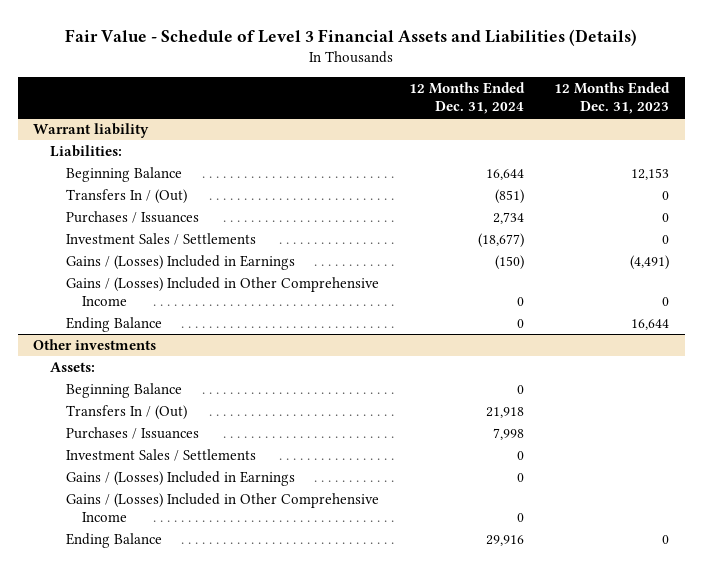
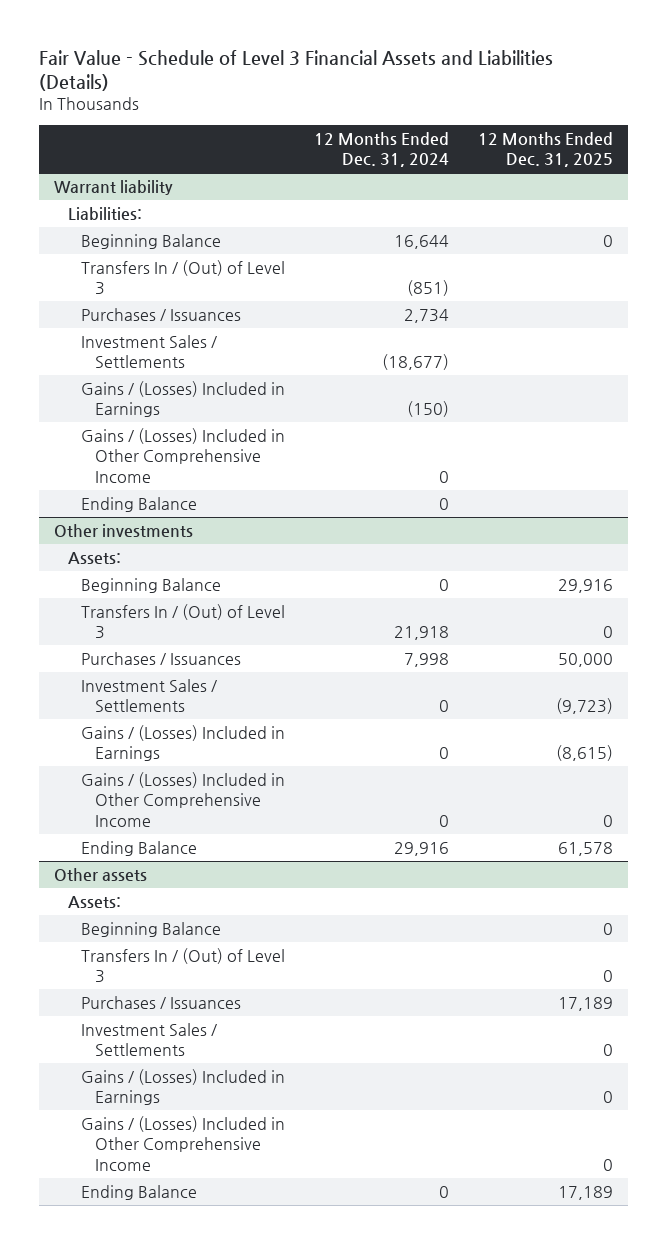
[554,81,671,115] 12 Months Ended Dec. 31, 2023 -> none
none -> [478,131,614,168] 12 Months Ended Dec. 31, 2025
[65,188,187,204] Transfers In / (Out) -> [81,260,286,296] Transfers In / (Out) of Level 3
[65,404,187,420] Transfers In / (Out) -> [81,604,286,640] Transfers In / (Out) of Level 3
none -> [53,868,147,882] Other assets
none -> [67,896,121,909] Assets:
none -> [81,922,222,938] Beginning Balance
none -> [81,948,286,984] Transfers In / (Out) of Level 3
none -> [81,996,242,1010] Purchases / Issuances
none -> [81,1023,218,1057] Investment Sales / Settlements
none -> [81,1069,286,1106] Gains / (Losses) Included in Earnings
none -> [81,1116,286,1171] Gains / (Losses) Included in Other Comprehensive Income
none -> [81,1185,198,1201] Ending Balance

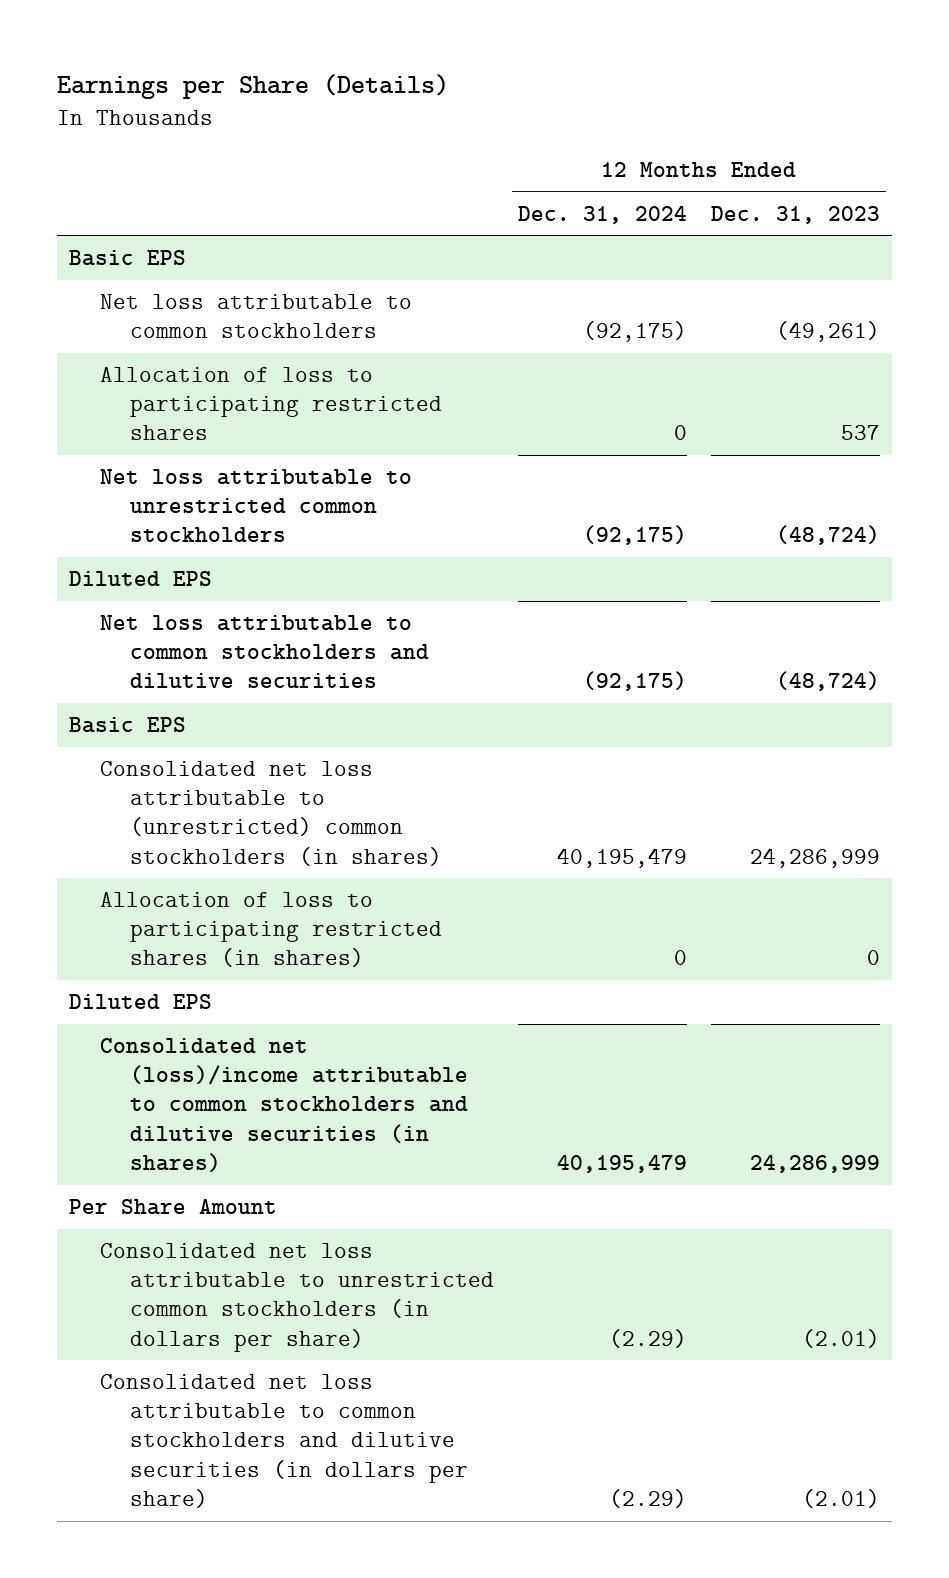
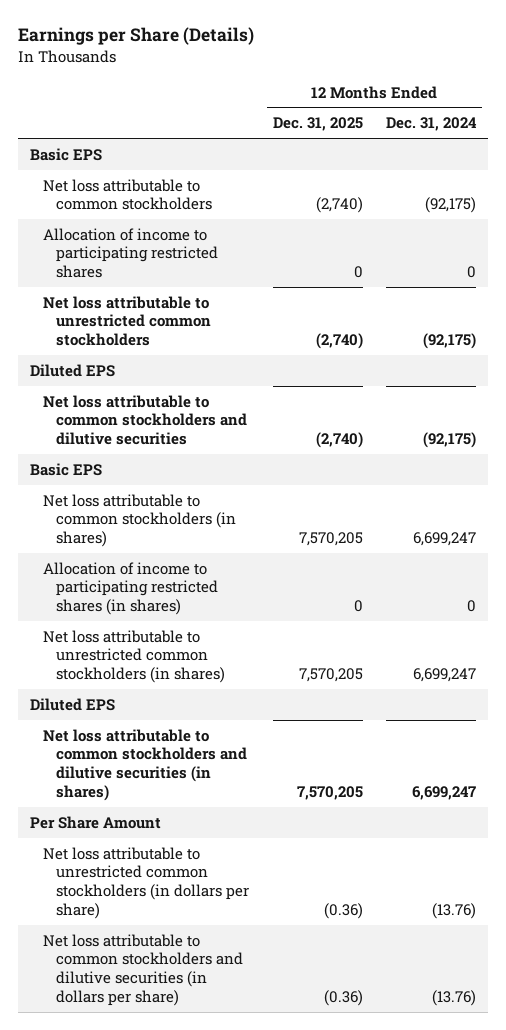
[711,205,881,224] Dec. 31, 2023 -> none
none -> [272,117,363,132] Dec. 31, 2025
[99,366,443,441] Allocation of loss to participating restricted shares -> [42,227,219,279] Allocation of income to participating restricted shares
[99,760,443,866] Consolidated net loss attributable to (unrestricted) common stockholders (in shares) -> [42,493,237,548] Net loss attributable to common stockholders (in shares)
[557,847,688,868] 40,195,479 -> [412,532,476,547] 6,699,247
[99,891,443,968] Allocation of loss to participating restricted shares (in shares) -> [42,561,219,616] Allocation of income to participating restricted shares (in shares)
none -> [42,629,226,684] Net loss attributable to unrestricted common stockholders (in shares)
[99,1037,469,1172] Consolidated net (loss)/income attributable to common stockholders and dilutive securities (in shares) -> [42,728,248,801] Net loss attributable to common stockholders and dilutive securities (in shares)
[557,1154,688,1173] 40,195,479 -> [411,785,476,800] 6,699,247
[99,1242,495,1352] Consolidated net loss attributable to unrestricted common stockholders (in dollars per share) -> [42,846,250,919] Net loss attributable to unrestricted common stockholders (in dollars per share)
[609,1328,688,1348] (2.29) -> [431,902,476,919] (13.76)
[99,1373,469,1508] Consolidated net loss attributable to common stockholders and dilutive securities (in dollars per share) -> [42,933,244,1006] Net loss attributable to common stockholders and dilutive securities (in dollars per share)
[609,1488,688,1508] (2.29) -> [431,989,476,1006] (13.76)

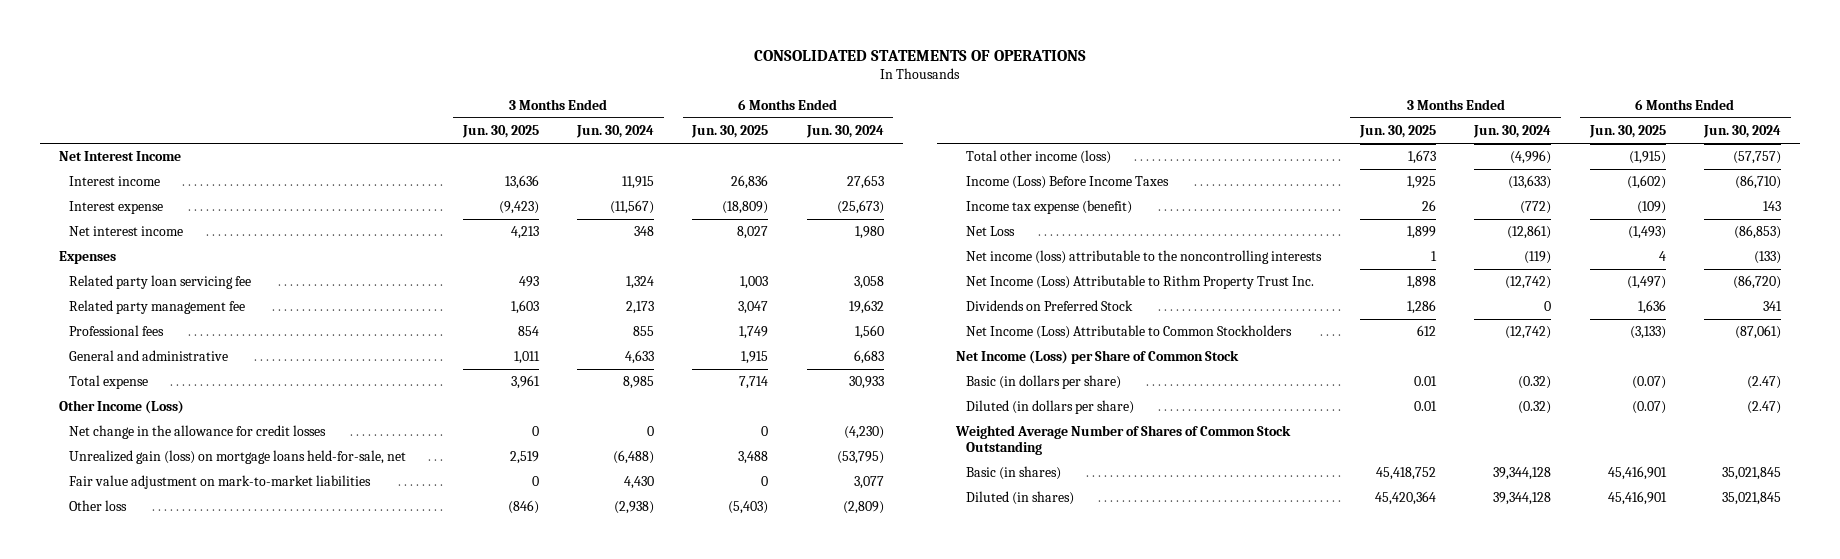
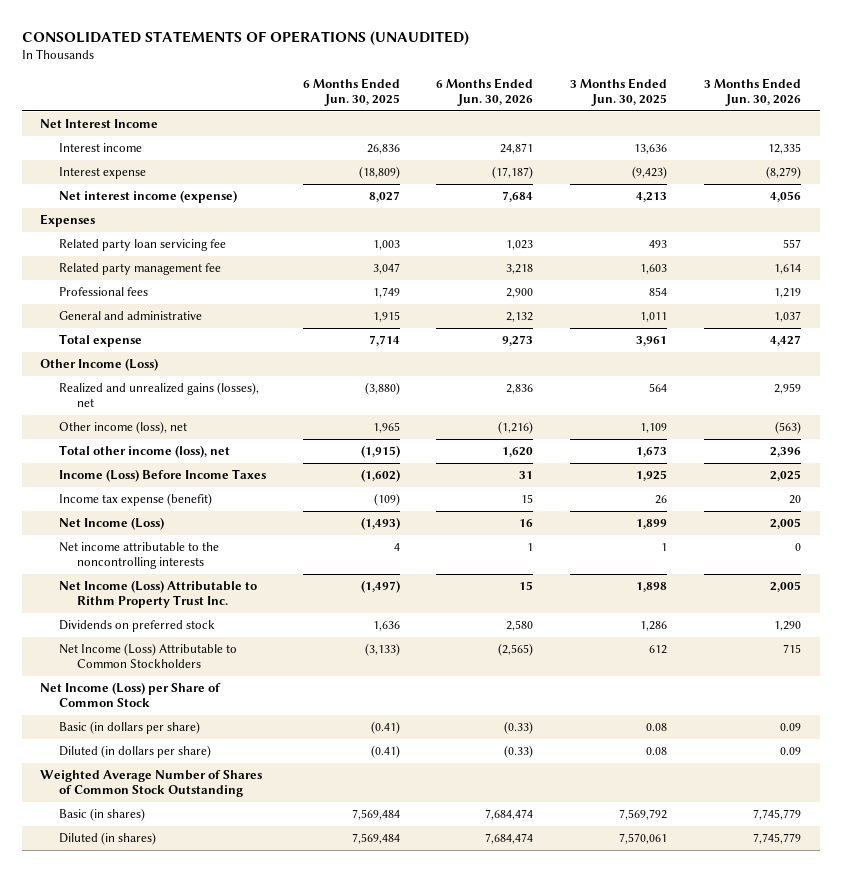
[754,49,1087,61] CONSOLIDATED STATEMENTS OF OPERATIONS -> [21,30,469,46] CONSOLIDATED STATEMENTS OF OPERATIONS (UNAUDITED)
[576,125,655,139] Jun. 30, 2024 -> none
[805,125,884,139] Jun. 30, 2024 -> none
none -> [436,77,534,107] 6 Months Ended Jun. 30, 2026
none -> [704,77,802,107] 3 Months Ended Jun. 30, 2026
[69,226,184,237] Net interest income -> [58,189,237,203] Net interest income (expense)
[69,425,327,440] Net change in the allowance for credit losses -> none
[69,450,407,465] Unrealized gain (loss) on mortgage loans held-for-sale, net -> none
[69,475,372,490] Fair value adjustment on mark-to-market liabilities -> none
none -> [58,381,259,408] Realized and unrealized gains (losses), net
[69,500,128,512] Other loss -> [58,420,187,434] Other income (loss), net
[507,500,539,515] (846) -> [640,422,668,433] 1,109
[728,501,769,515] (5,403) -> [372,421,400,433] 1,965
[966,150,1112,165] Total other income (loss) -> [58,444,230,458] Total other income (loss), net
[966,226,1016,237] Net Loss -> [58,516,164,530] Net Income (Loss)
[966,250,1323,265] Net income (loss) attributable to the noncontrolling interests -> [58,541,219,570] Net income attributable to the noncontrolling interests
[966,300,1134,312] Dividends on Preferred Stock -> [58,619,215,632] Dividends on preferred stock
[1413,376,1437,387] 0.01 -> [646,722,668,731] 0.08
[1631,376,1666,390] (0.07) -> [370,720,400,734] (0.41)
[1413,401,1437,412] 0.01 -> [646,746,668,755] 0.08
[1631,401,1666,415] (0.07) -> [370,744,400,758] (0.41)
[1375,467,1436,481] 45,418,752 -> [619,808,668,820] 7,569,792
[1607,466,1667,481] 45,416,901 -> [351,808,400,820] 7,569,484
[1374,491,1436,506] 45,420,364 -> [619,832,668,844] 7,570,061
[1607,491,1667,506] 45,416,901 -> [351,832,400,844] 7,569,484

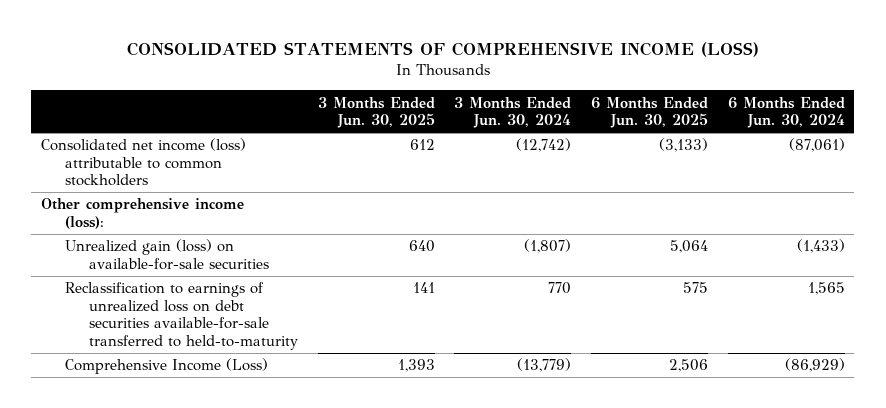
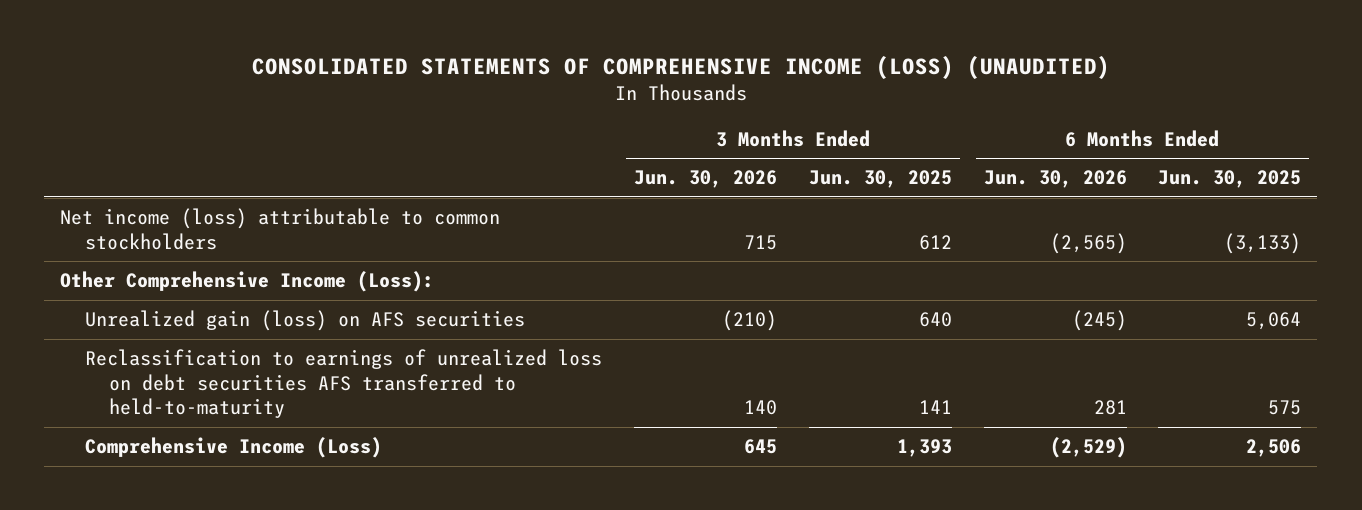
[126,41,759,57] CONSOLIDATED STATEMENTS OF COMPREHENSIVE INCOME (LOSS) -> [251,56,1110,80] CONSOLIDATED STATEMENTS OF COMPREHENSIVE INCOME (LOSS) (UNAUDITED)
[454,96,572,129] 3 Months Ended Jun. 30, 2024 -> none
[727,96,845,129] 6 Months Ended Jun. 30, 2024 -> none
none -> [633,170,777,189] Jun. 30, 2026
none -> [983,170,1127,189] Jun. 30, 2026
[40,138,246,187] Consolidated net income (loss) attributable to common stockholders -> [60,208,501,250] Net income (loss) attributable to common stockholders
[40,198,244,229] Other comprehensive income (loss): -> [60,271,435,293] Other Comprehensive Income (Loss):
[64,239,269,270] Unrealized gain (loss) on available-for-sale securities -> [84,310,525,332] Unrealized gain (loss) on AFS securities
[64,282,298,350] Reclassification to earnings of unrealized loss on debt securities available-for-sale transferred to held-to-maturity -> [84,349,602,419] Reclassification to earnings of unrealized loss on debt securities AFS transferred to held-to-maturity

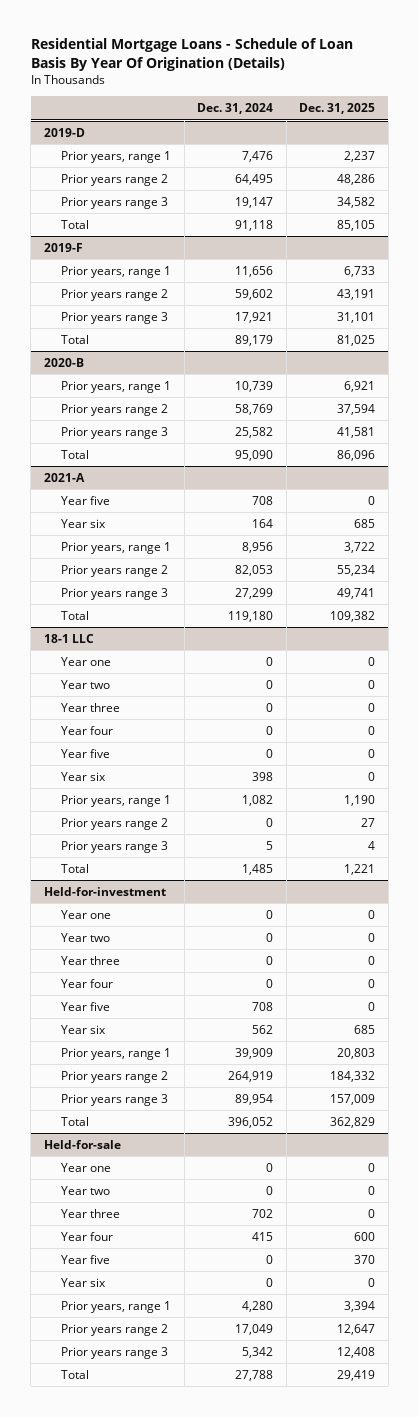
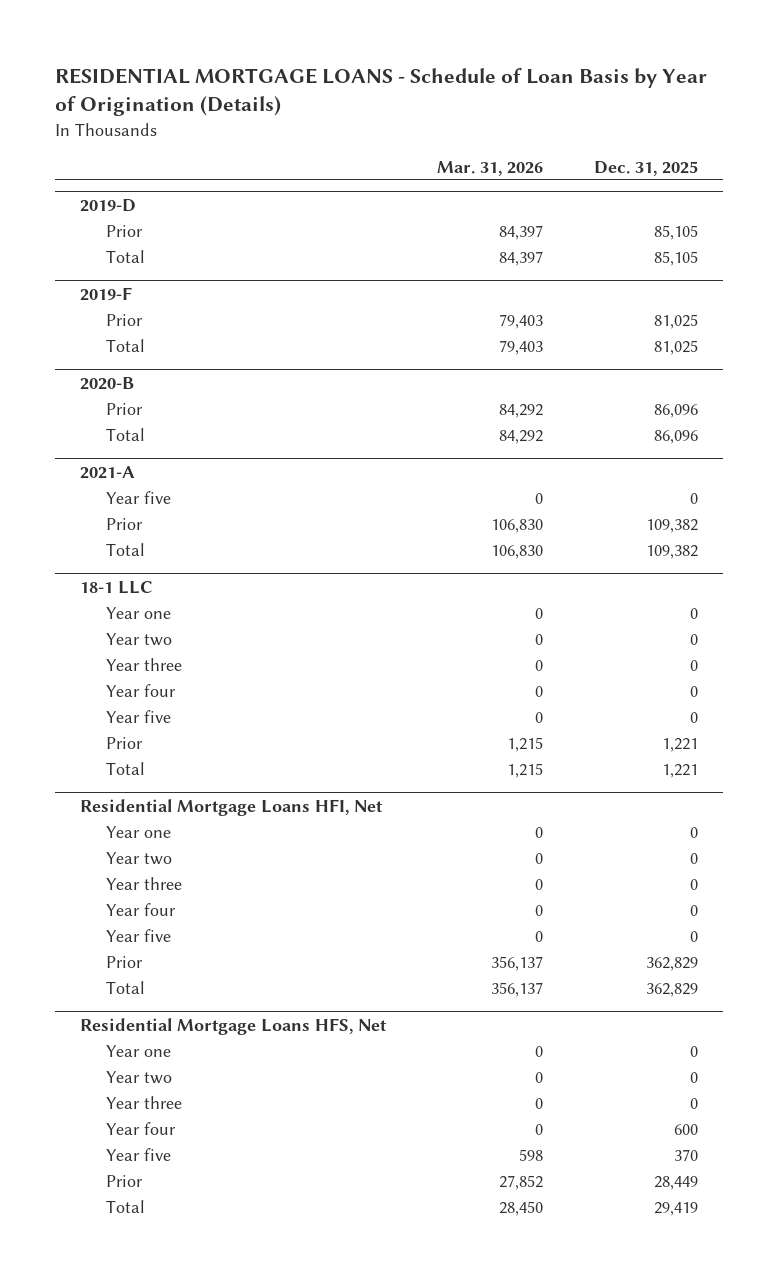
[30,38,353,71] Residential Mortgage Loans - Schedule of Loan Basis By Year Of Origination (Details) -> [55,68,708,117] RESIDENTIAL MORTGAGE LOANS - Schedule of Loan Basis by Year of Origination (Details)
[197,103,274,115] Dec. 31, 2024 -> none
none -> [437,160,544,176] Mar. 31, 2026
[61,150,172,163] Prior years, range 1 -> none
[61,173,169,186] Prior years range 2 -> none
[61,196,169,209] Prior years range 3 -> none
none -> [105,225,143,238] Prior
[61,265,172,278] Prior years, range 1 -> none
[61,288,169,301] Prior years range 2 -> none
[61,311,169,324] Prior years range 3 -> none
none -> [105,314,143,327] Prior
[61,380,172,393] Prior years, range 1 -> none
[61,403,169,416] Prior years range 2 -> none
[61,426,169,439] Prior years range 3 -> none
none -> [105,403,143,416] Prior
[61,518,107,528] Year six -> none
[61,541,172,554] Prior years, range 1 -> none
[61,564,169,577] Prior years range 2 -> none
[61,587,169,600] Prior years range 3 -> none
none -> [105,518,143,531] Prior
[61,771,107,781] Year six -> none
[61,794,172,807] Prior years, range 1 -> none
[61,817,169,830] Prior years range 2 -> none
[61,840,169,853] Prior years range 3 -> none
none -> [105,737,143,750] Prior
[43,886,166,896] Held-for-investment -> none
none -> [80,798,384,816] Residential Mortgage Loans HFI, Net
[61,1024,107,1034] Year six -> none
[61,1047,172,1060] Prior years, range 1 -> none
[61,1070,169,1083] Prior years range 2 -> none
[61,1093,169,1106] Prior years range 3 -> none
none -> [105,956,143,969] Prior
[43,1139,121,1149] Held-for-sale -> none
none -> [80,1017,388,1035] Residential Mortgage Loans HFS, Net
[61,1277,107,1287] Year six -> none
[61,1300,172,1313] Prior years, range 1 -> none
[61,1323,169,1336] Prior years range 2 -> none
[61,1346,169,1359] Prior years range 3 -> none
none -> [105,1175,143,1188] Prior

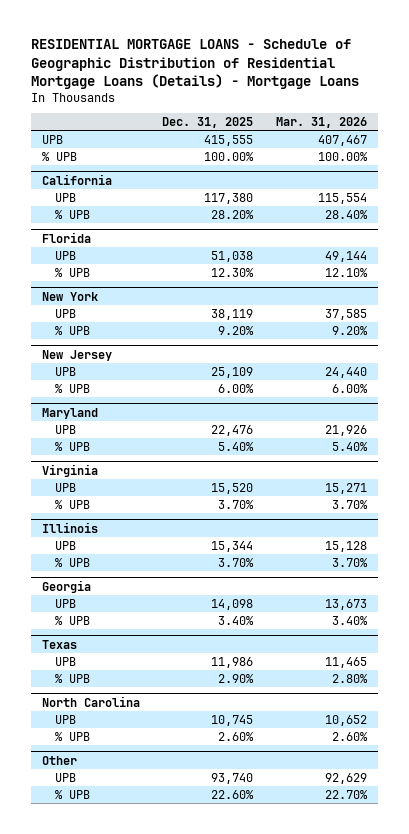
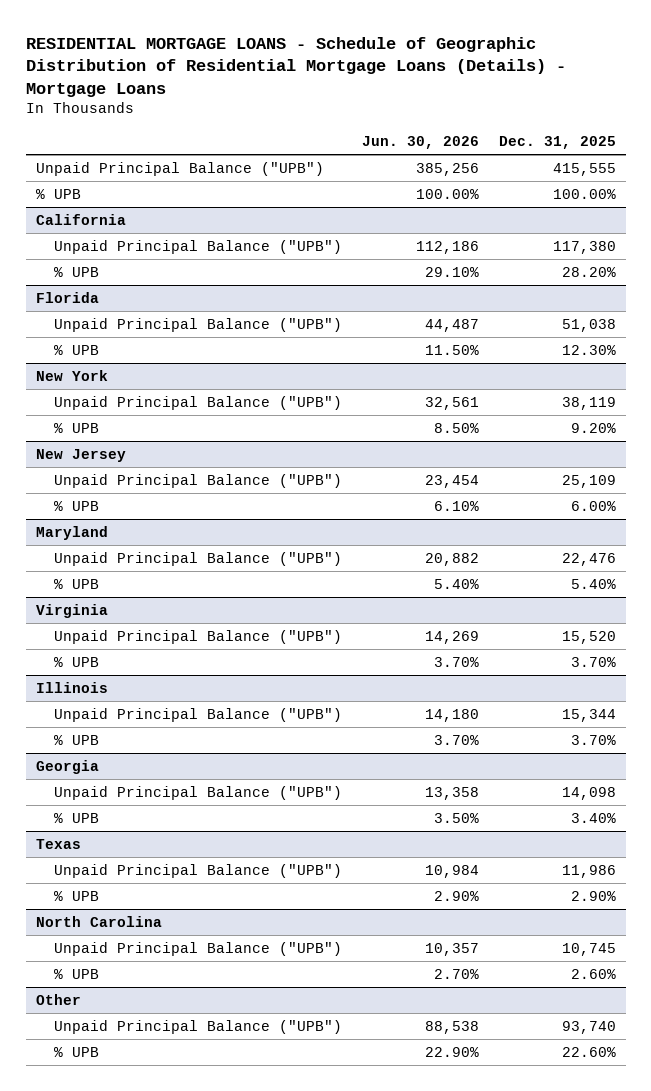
[275,117,367,129] Mar. 31, 2026 -> none
none -> [361,135,479,149] Jun. 30, 2026
[42,134,64,144] UPB -> [35,161,324,176] Unpaid Principal Balance ("UPB")
[54,192,76,202] UPB -> [54,239,343,254] Unpaid Principal Balance ("UPB")
[54,250,76,260] UPB -> [54,317,343,332] Unpaid Principal Balance ("UPB")
[54,308,76,318] UPB -> [54,395,343,410] Unpaid Principal Balance ("UPB")
[54,366,76,376] UPB -> [54,473,343,488] Unpaid Principal Balance ("UPB")
[54,424,76,434] UPB -> [54,551,343,566] Unpaid Principal Balance ("UPB")
[54,482,76,492] UPB -> [54,629,343,644] Unpaid Principal Balance ("UPB")
[54,540,76,550] UPB -> [54,707,343,722] Unpaid Principal Balance ("UPB")
[54,598,76,608] UPB -> [54,785,343,800] Unpaid Principal Balance ("UPB")
[54,656,76,666] UPB -> [54,863,343,878] Unpaid Principal Balance ("UPB")
[54,714,76,724] UPB -> [54,941,343,956] Unpaid Principal Balance ("UPB")
[54,772,76,782] UPB -> [54,1019,343,1034] Unpaid Principal Balance ("UPB")

